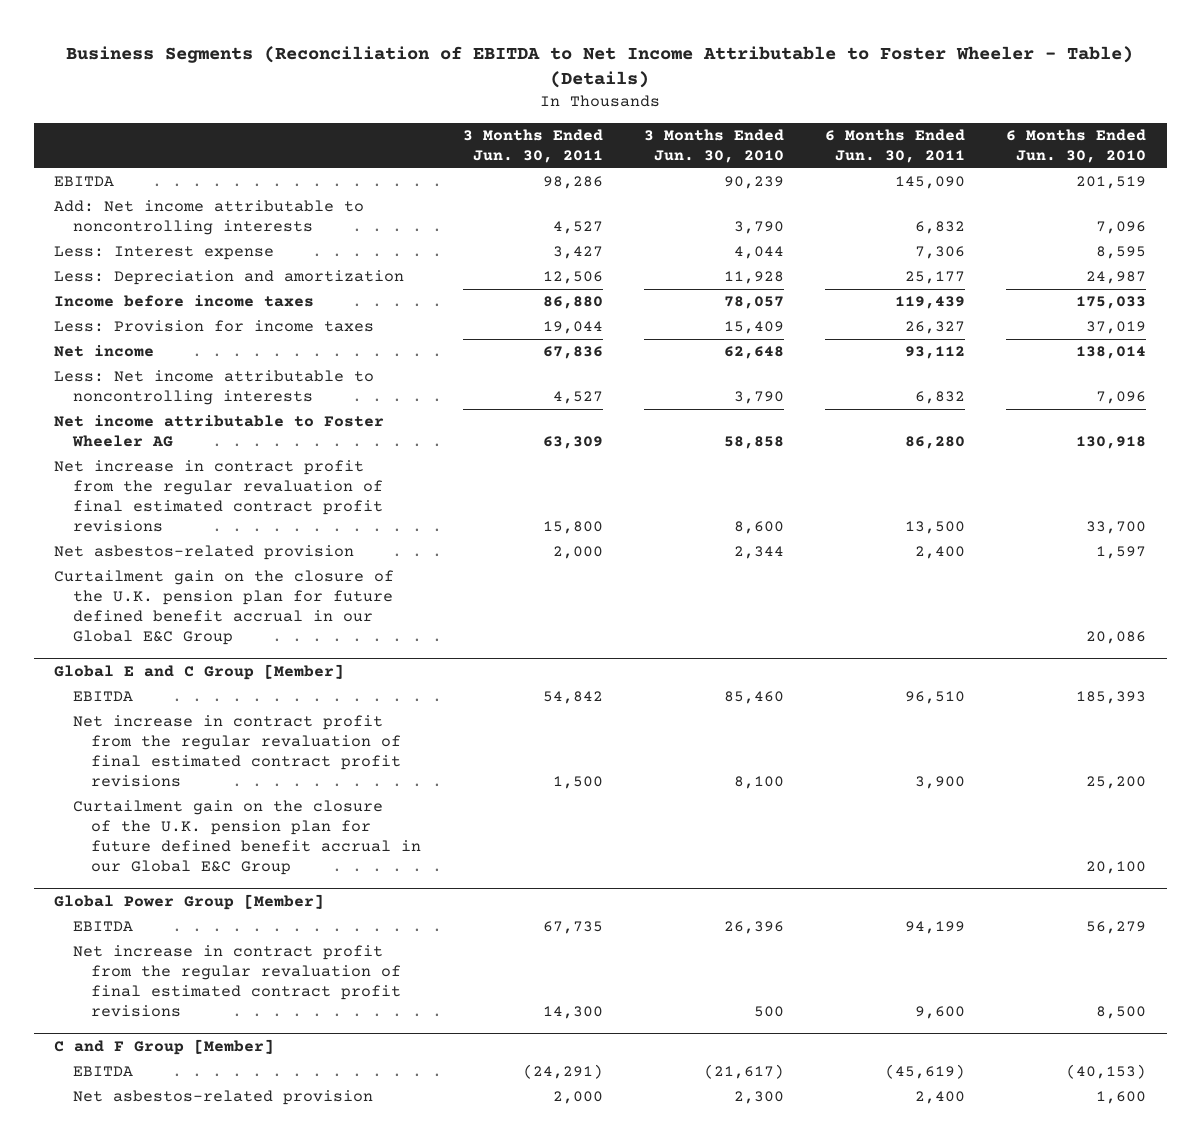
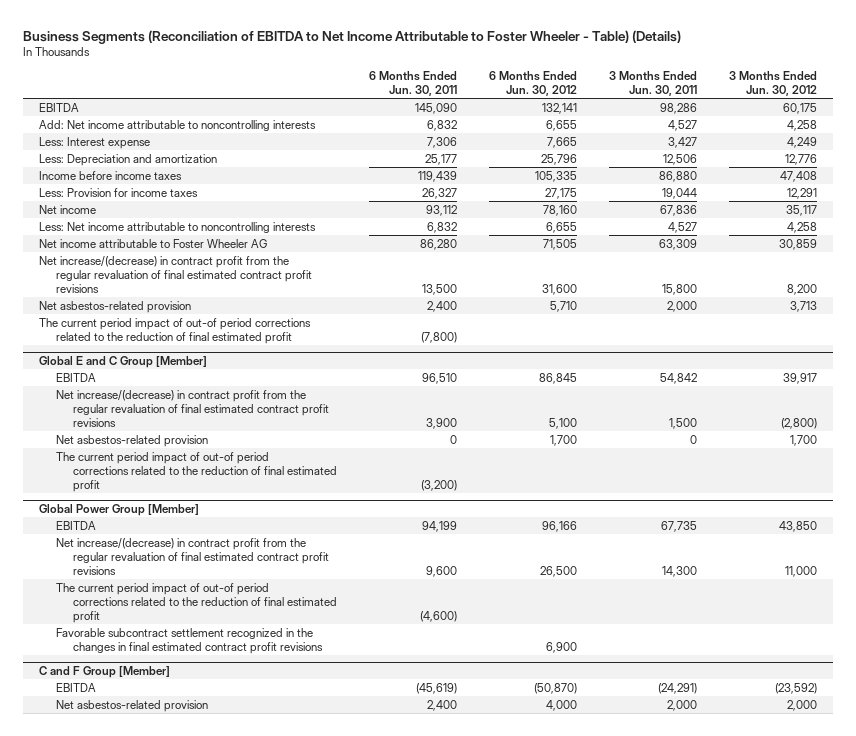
[643,128,784,163] 3 Months Ended Jun. 30, 2010 -> none
[1006,128,1147,163] 6 Months Ended Jun. 30, 2010 -> none
none -> [489,71,578,97] 6 Months Ended Jun. 30, 2012
none -> [729,71,818,97] 3 Months Ended Jun. 30, 2012
[54,460,383,533] Net increase in contract profit from the regular revaluation of final estimated contract profit revisions -> [38,255,312,293] Net increase/(decrease) in contract profit from the regular revaluation of final estimated contract profit revisions
[54,570,395,646] Curtailment gain on the closure of the U.K. pension plan for future defined benefit accrual in our Global E&C Group -> none
none -> [38,317,311,344] The current period impact of out-of period corrections related to the reduction of final estimated profit
[72,800,422,876] Curtailment gain on the closure of the U.K. pension plan for future defined benefit accrual in our Global E&C Group -> none
[72,715,402,788] Net increase in contract profit from the regular revaluation of final estimated contract profit revisions -> [55,389,330,427] Net increase/(decrease) in contract profit from the regular revaluation of final estimated contract profit revisions
none -> [55,434,208,447] Net asbestos-related provision
none -> [55,451,338,492] The current period impact of out-of period corrections related to the reduction of final estimated profit
[72,945,402,1018] Net increase in contract profit from the regular revaluation of final estimated contract profit revisions -> [55,537,330,575] Net increase/(decrease) in contract profit from the regular revaluation of final estimated contract profit revisions
none -> [55,582,338,623] The current period impact of out-of period corrections related to the reduction of final estimated profit
none -> [55,627,324,654] Favorable subcontract settlement recognized in the changes in final estimated contract profit revisions

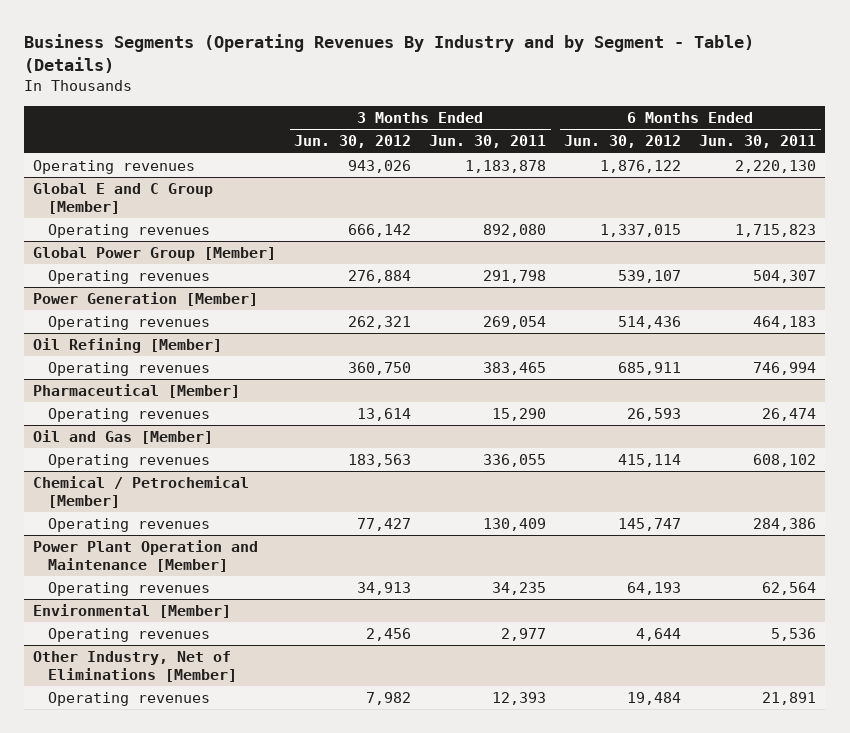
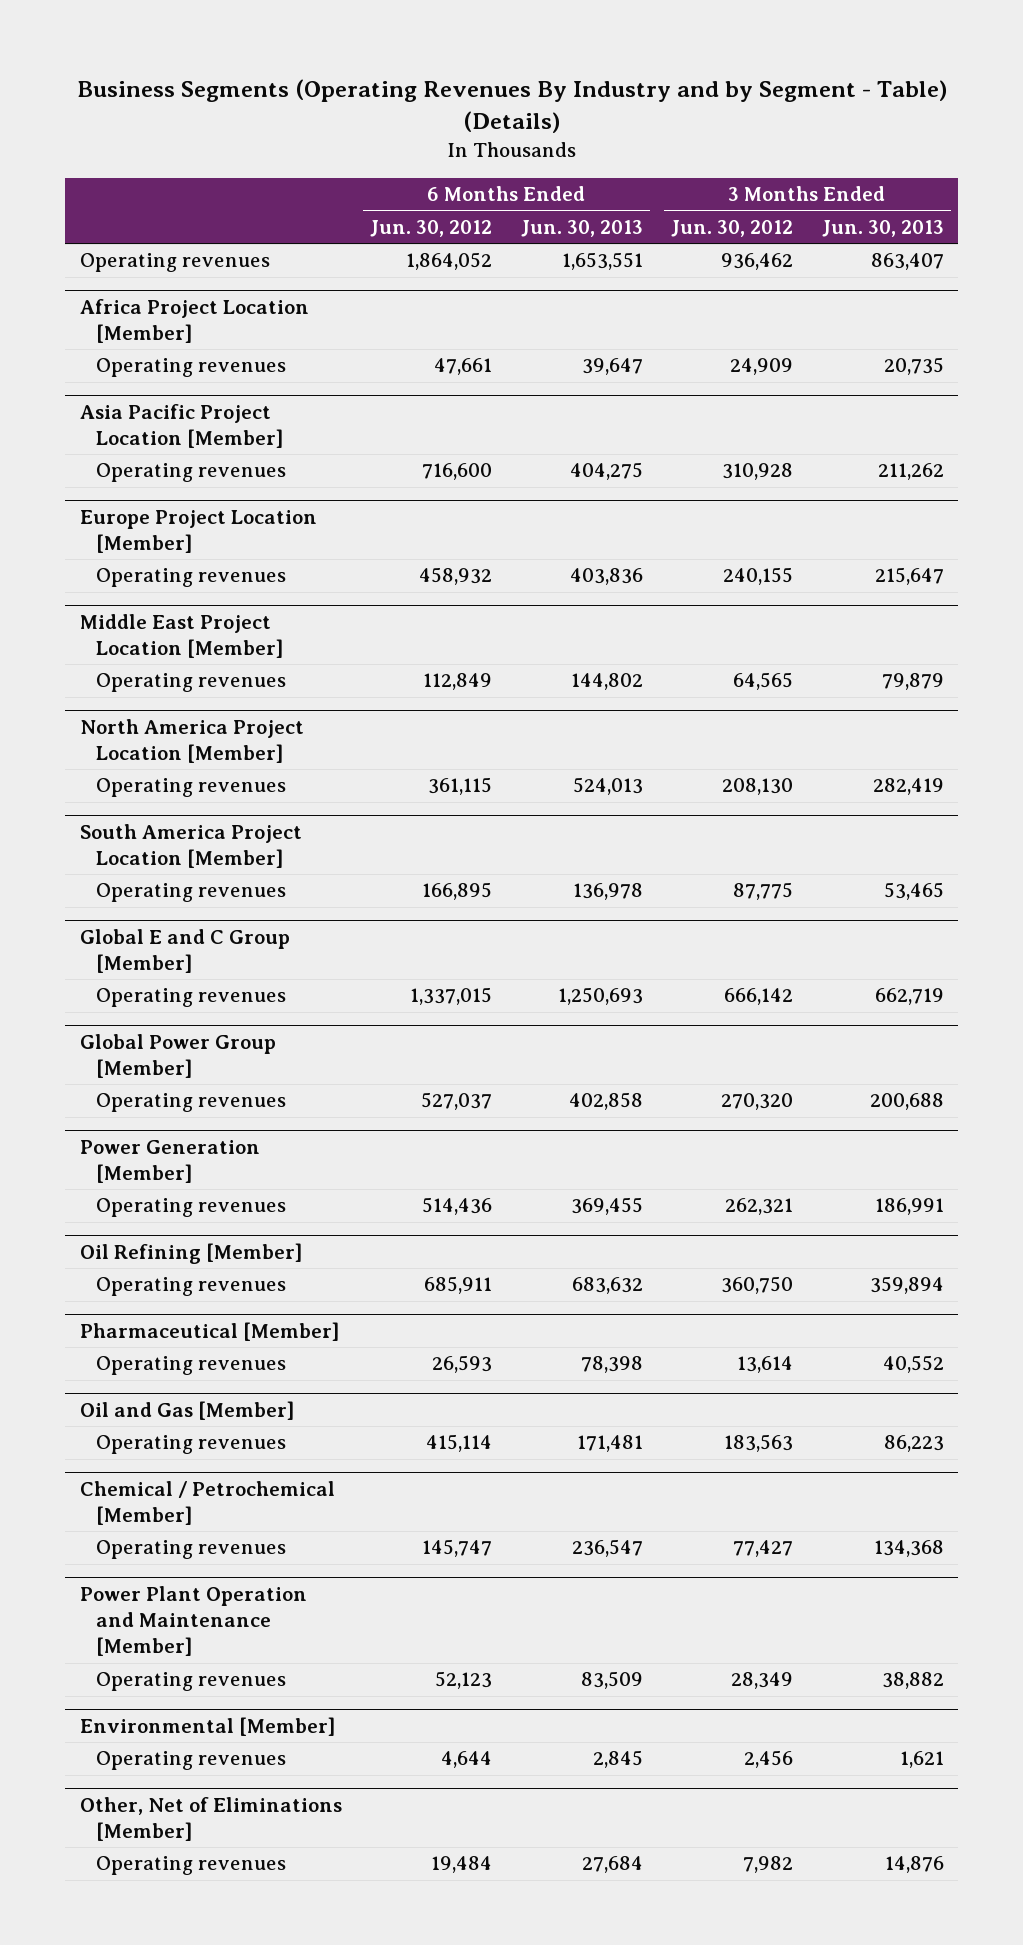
[429,135,547,149] Jun. 30, 2011 -> none
[699,135,817,149] Jun. 30, 2011 -> none
none -> [520,220,643,238] Jun. 30, 2013
none -> [821,220,944,238] Jun. 30, 2013
[348,160,412,174] 943,026 -> [721,253,794,271] 936,462
[600,160,682,174] 1,876,122 -> [406,252,493,271] 1,864,052
none -> [79,298,309,344] Africa Project Location [Member]
none -> [96,358,287,378] Operating revenues
none -> [79,403,284,449] Asia Pacific Project Location [Member]
none -> [96,463,287,483] Operating revenues
none -> [79,509,317,554] Europe Project Location [Member]
none -> [96,568,287,588] Operating revenues
none -> [79,613,284,659] Middle East Project Location [Member]
none -> [96,673,287,693] Operating revenues
none -> [79,718,304,764] North America Project Location [Member]
none -> [96,778,287,798] Operating revenues
none -> [79,823,302,869] South America Project Location [Member]
none -> [96,883,287,903] Operating revenues
[348,270,412,284] 276,884 -> [721,1093,794,1111] 270,320
[618,270,682,284] 539,107 -> [421,1092,493,1111] 527,037
[357,582,412,596] 34,913 -> [731,1672,794,1690] 28,349
[627,582,682,596] 64,193 -> [435,1671,493,1690] 52,123
[33,651,237,683] Other Industry, Net of Eliminations [Member] -> [79,1796,342,1842] Other, Net of Eliminations [Member]

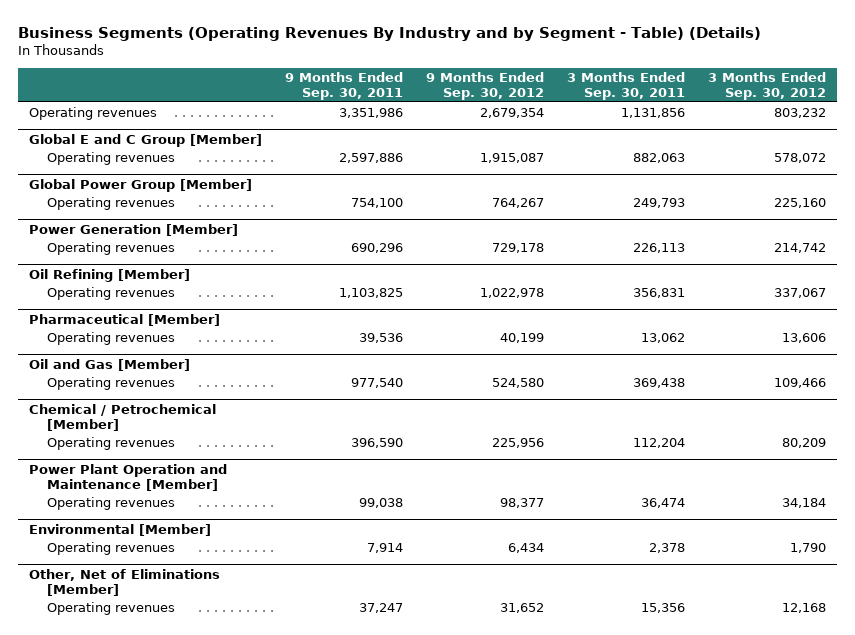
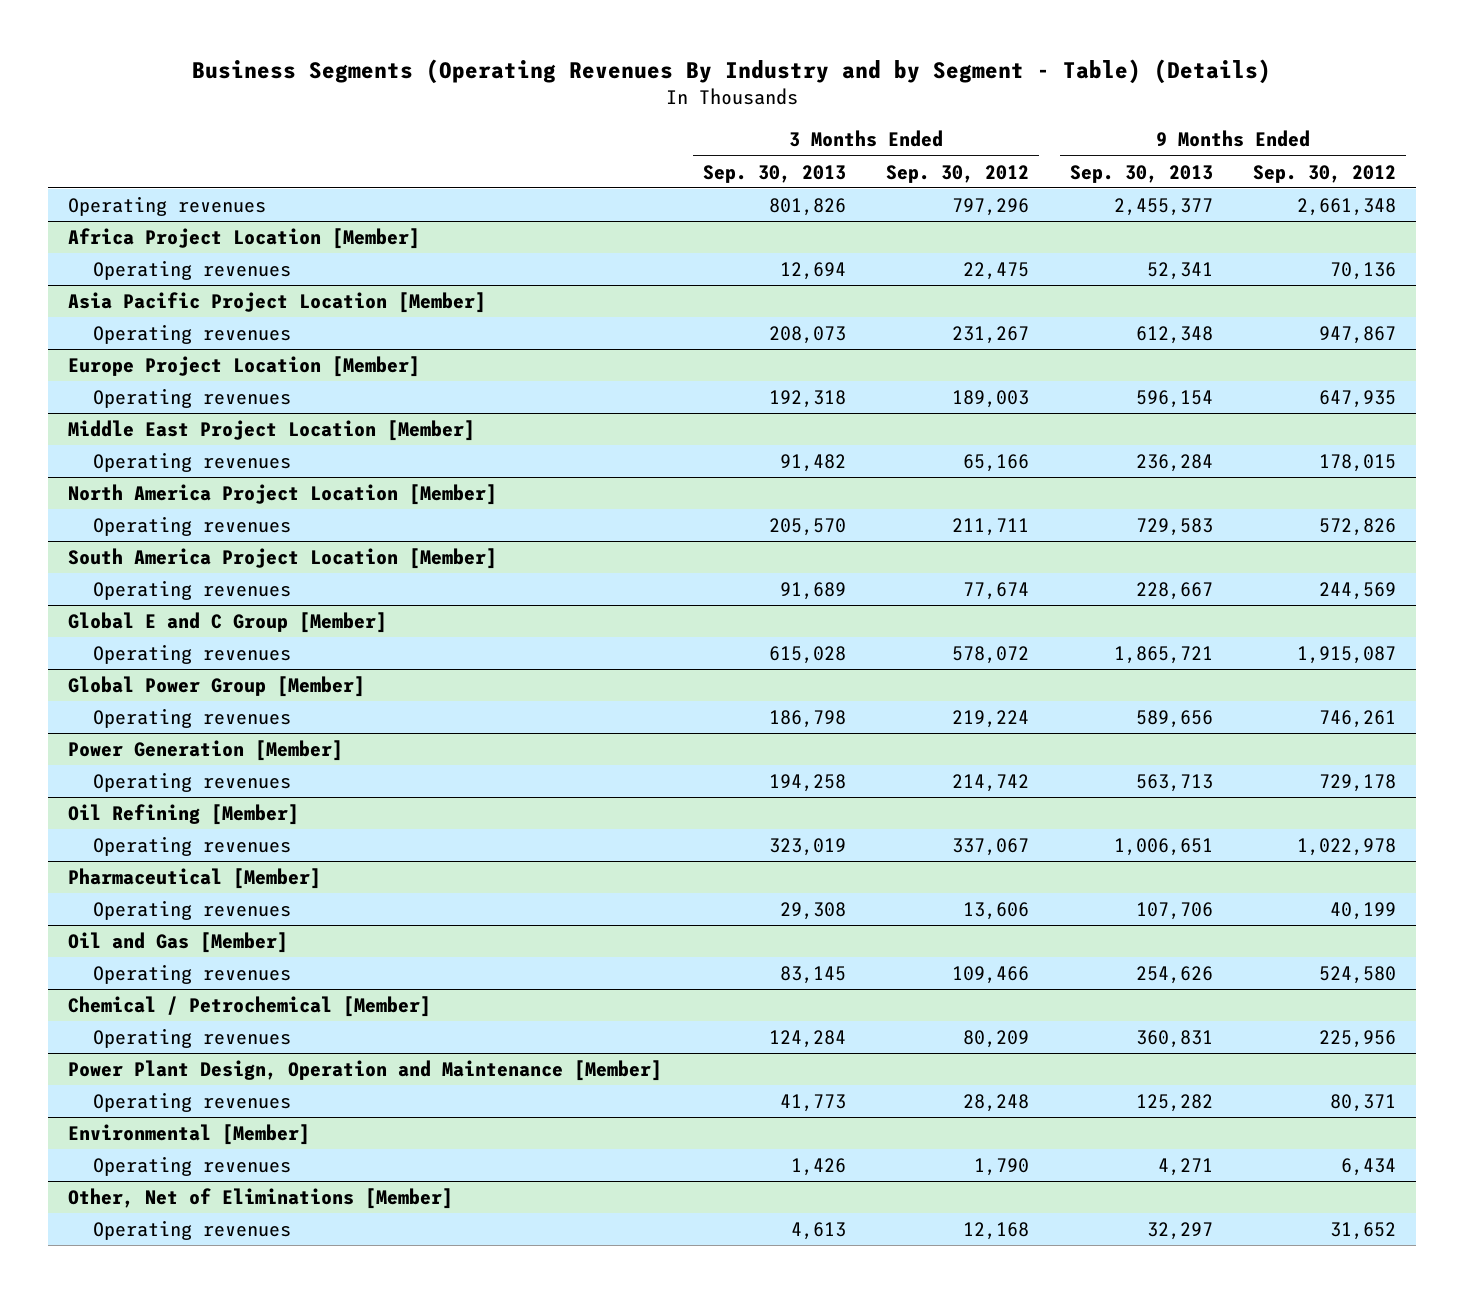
[285,72,404,101] 9 Months Ended Sep. 30, 2011 -> none
[566,72,685,101] 3 Months Ended Sep. 30, 2011 -> none
none -> [702,164,846,183] Sep. 30, 2013
none -> [1069,164,1213,183] Sep. 30, 2013
[480,108,545,119] 2,679,354 -> [1297,197,1397,216] 2,661,348
[773,108,826,119] 803,232 -> [952,197,1030,216] 797,296
none -> [68,227,421,249] Africa Project Location [Member]
none -> [92,259,291,280] Operating revenues
none -> [68,291,487,313] Asia Pacific Project Location [Member]
none -> [92,323,291,344] Operating revenues
none -> [68,355,421,377] Europe Project Location [Member]
none -> [92,387,291,408] Operating revenues
none -> [68,419,476,441] Middle East Project Location [Member]
none -> [92,451,291,472] Operating revenues
none -> [68,483,498,505] North America Project Location [Member]
none -> [92,515,291,536] Operating revenues
none -> [68,547,498,569] South America Project Location [Member]
none -> [92,579,291,600] Operating revenues
[492,198,545,209] 764,267 -> [1319,709,1397,728] 746,261
[773,198,826,209] 225,160 -> [952,709,1030,728] 219,224
[29,463,228,491] Power Plant Operation and Maintenance [Member] -> [68,1059,663,1081] Power Plant Design, Operation and Maintenance [Member]
[500,498,545,509] 98,377 -> [1330,1093,1397,1112] 80,371
[781,498,826,509] 34,184 -> [963,1093,1030,1112] 28,248

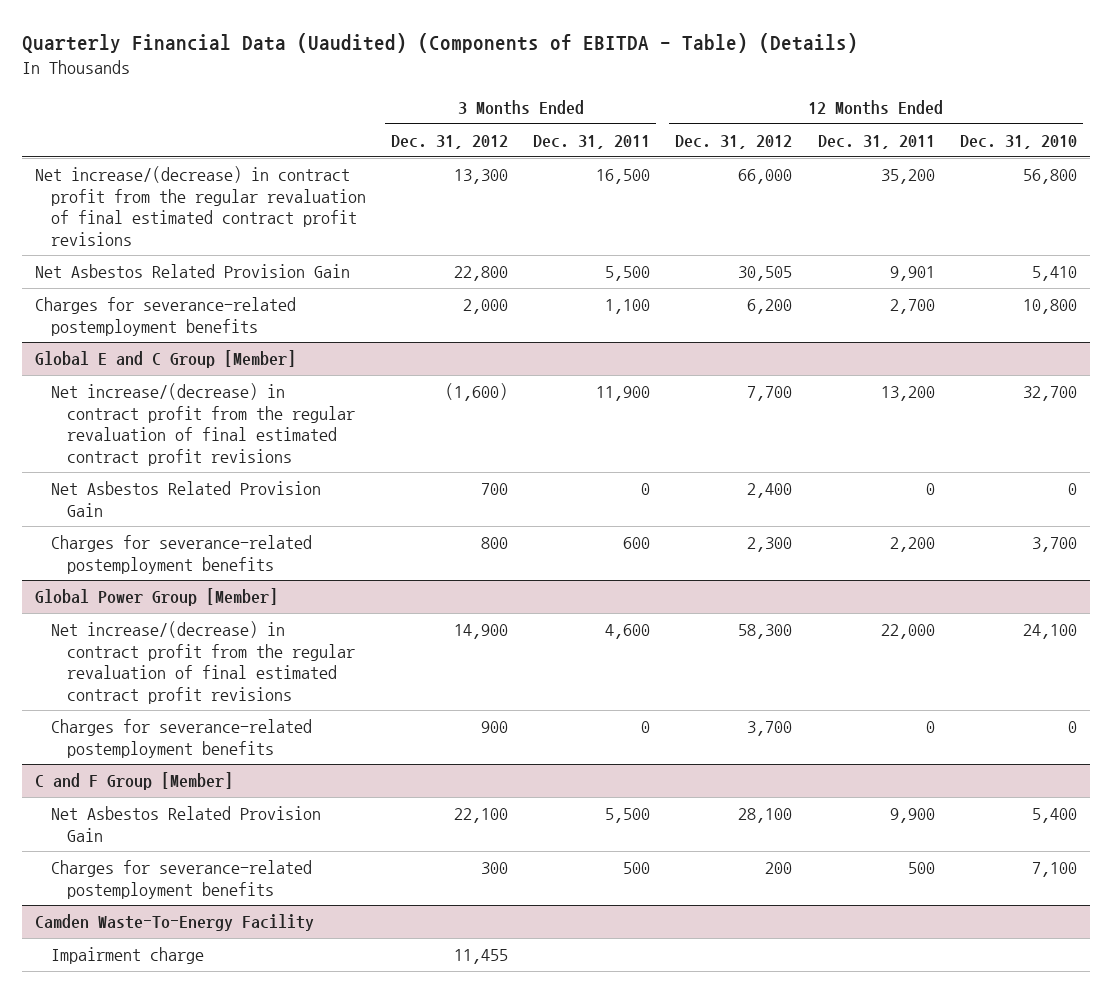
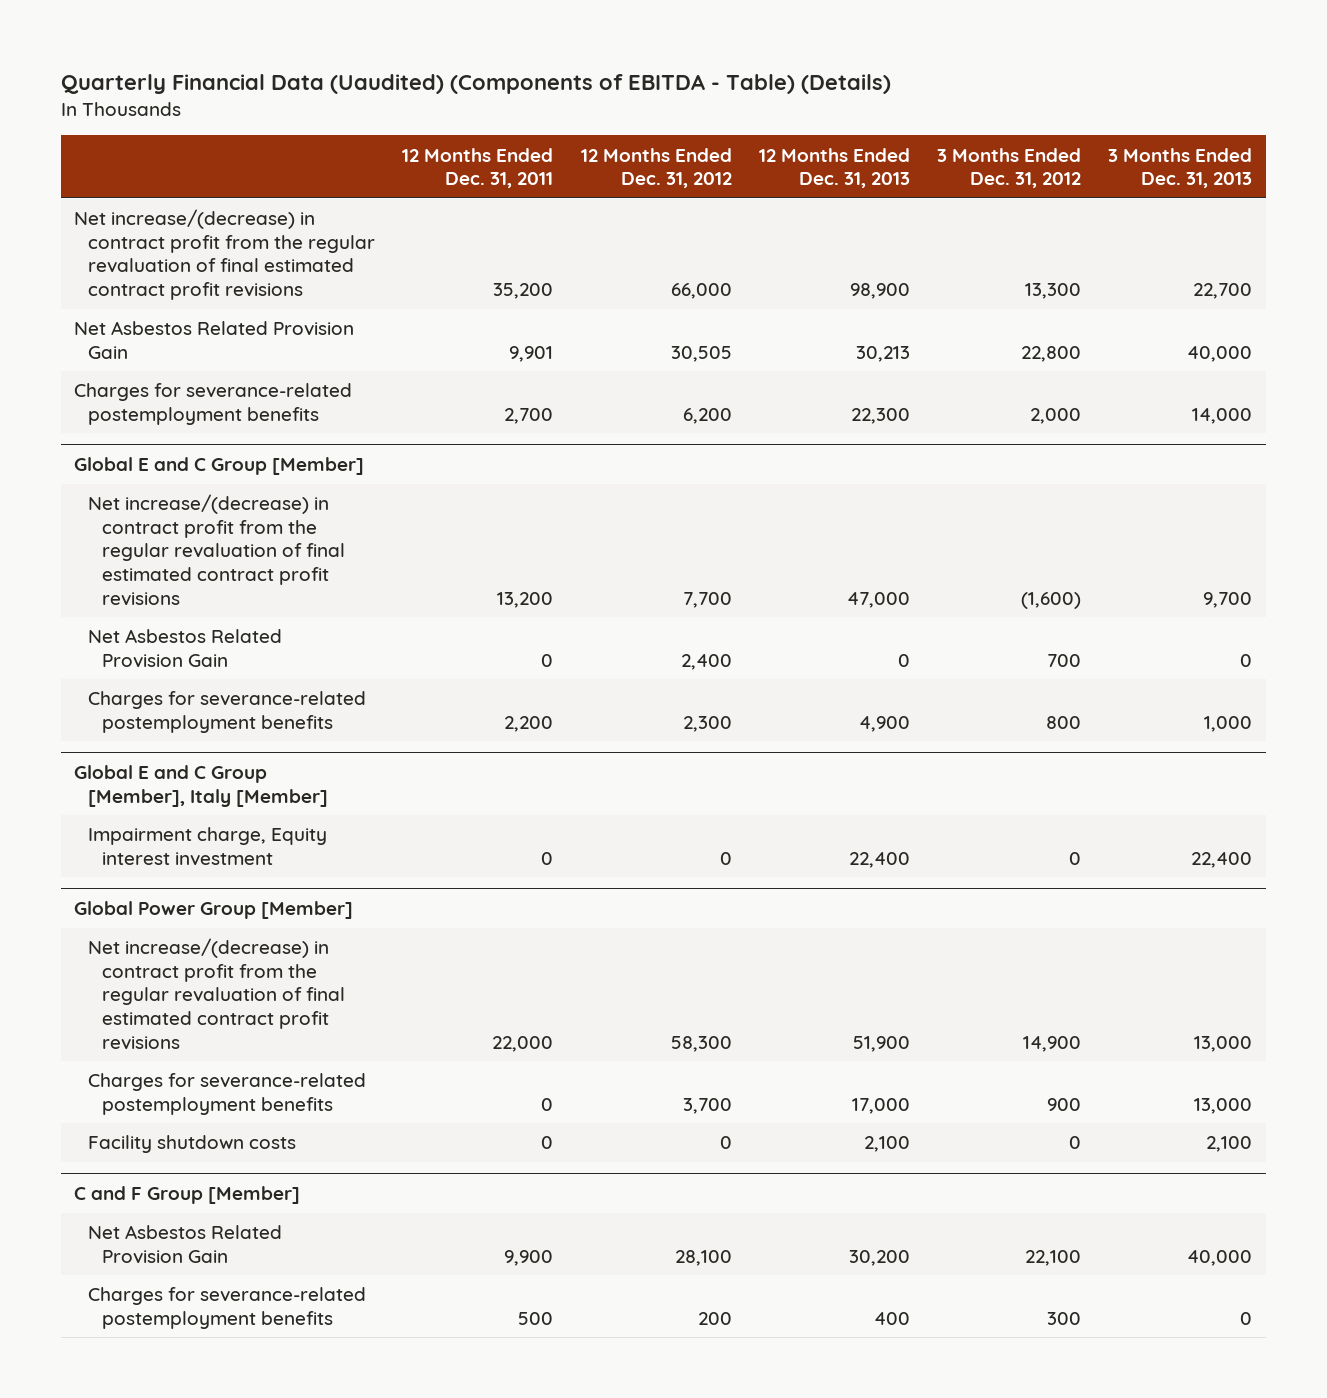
[533,135,651,150] Dec. 31, 2011 -> none
[960,135,1078,150] Dec. 31, 2010 -> none
none -> [758,147,910,189] 12 Months Ended Dec. 31, 2013
none -> [1108,147,1253,189] 3 Months Ended Dec. 31, 2013
none -> [74,764,329,807] Global E and C Group [Member], Italy [Member]
none -> [88,827,328,866] Impairment charge, Equity interest investment
none -> [88,1135,297,1154] Facility shutdown costs
[34,914,314,932] Camden Waste-To-Energy Facility -> none
[50,947,204,965] Impairment charge -> none

